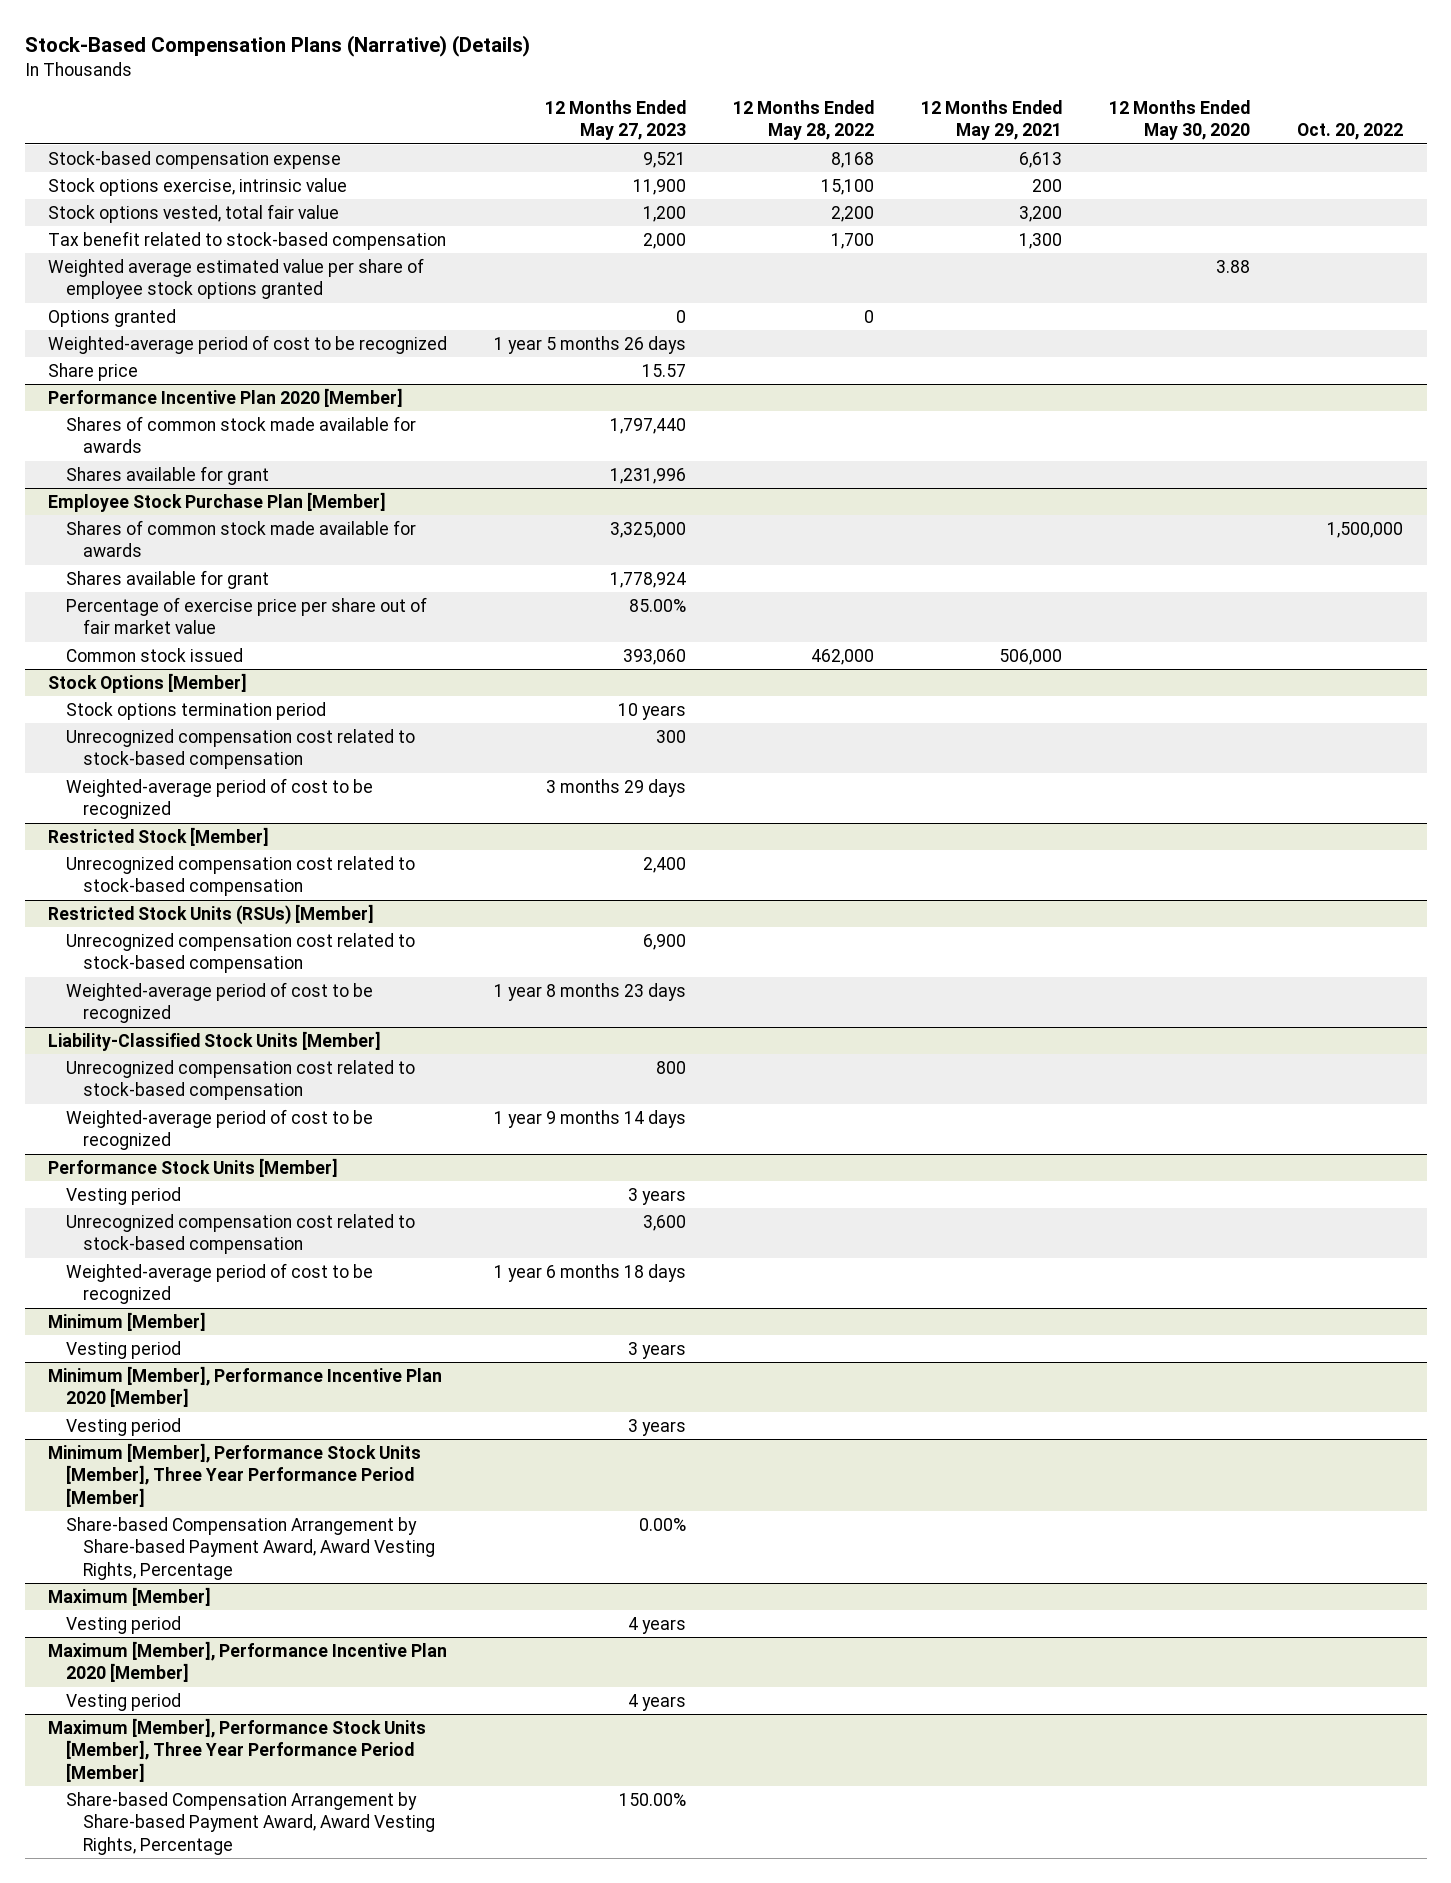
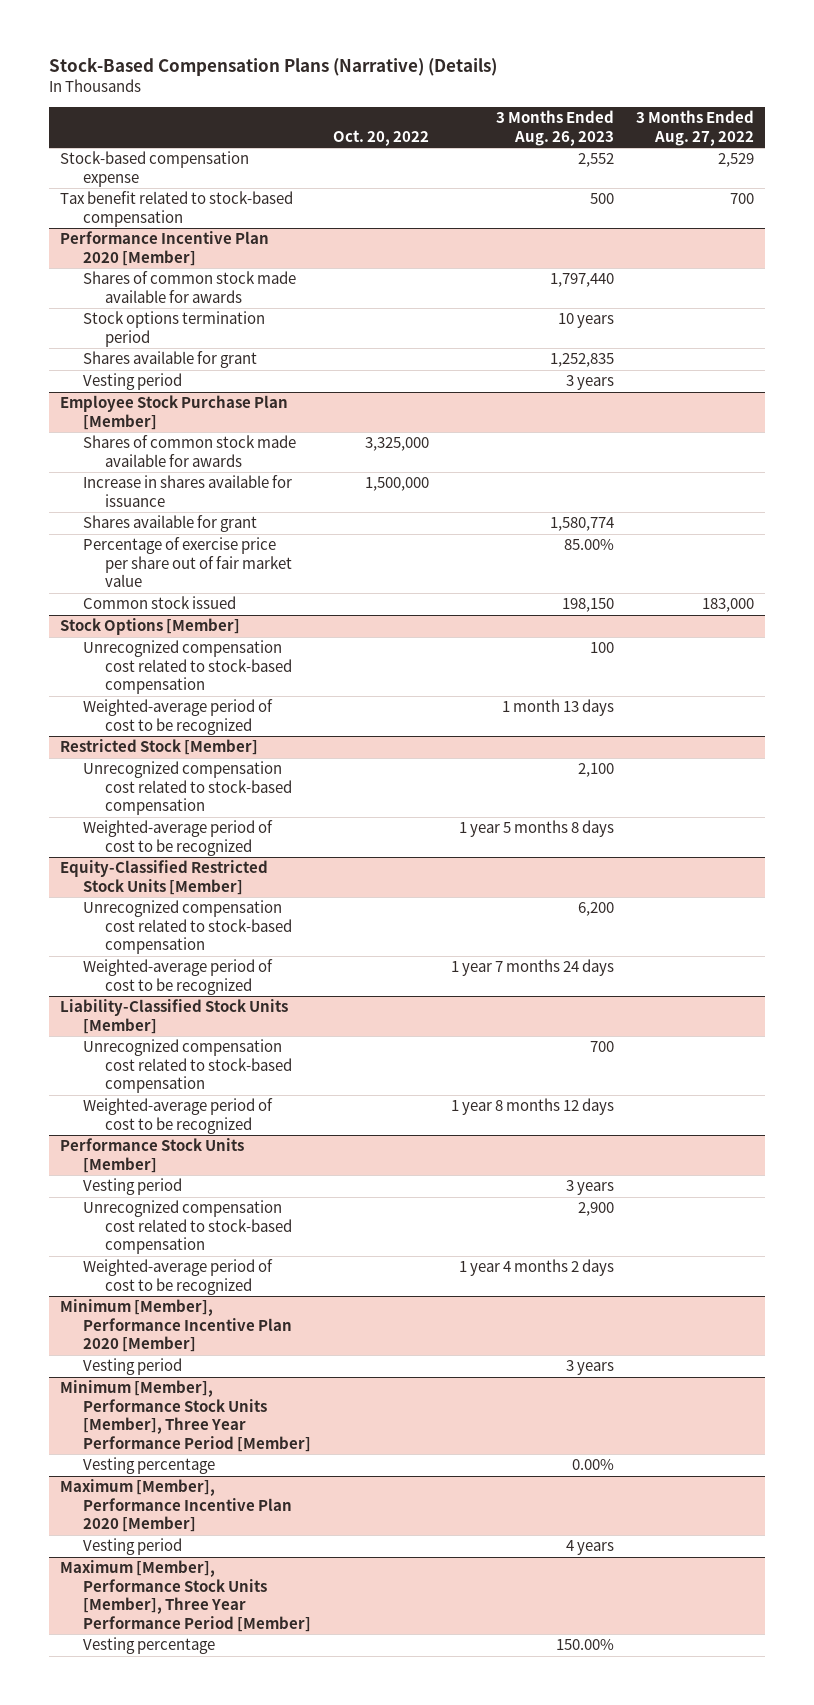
[545,100,687,141] 12 Months Ended May 27, 2023 -> none
[733,100,875,141] 12 Months Ended May 28, 2022 -> none
[921,100,1063,141] 12 Months Ended May 29, 2021 -> none
[1109,100,1251,141] 12 Months Ended May 30, 2020 -> none
none -> [495,110,614,146] 3 Months Ended Aug. 26, 2023
none -> [635,110,754,146] 3 Months Ended Aug. 27, 2022
[48,177,348,196] Stock options exercise, intrinsic value -> none
[48,203,340,223] Stock options vested, total fair value -> none
[48,257,425,300] Weighted average estimated value per share of employee stock options granted -> none
[48,308,177,327] Options granted -> none
[48,334,448,354] Weighted-average period of cost to be recognized -> none
[48,362,139,381] Share price -> none
none -> [82,311,265,347] Stock options termination period
none -> [82,373,182,391] Vesting period
[1327,521,1404,538] 1,500,000 -> [364,437,429,452] 3,325,000
none -> [82,475,292,507] Increase in shares available for issuance
[65,701,326,720] Stock options termination period -> none
[48,903,375,925] Restricted Stock Units (RSUs) [Member] -> none
[65,932,415,974] Unrecognized compensation cost related to stock-based compensation -> none
[65,981,373,1024] Weighted-average period of cost to be recognized -> none
none -> [82,820,273,856] Weighted-average period of cost to be recognized
none -> [60,860,269,895] Equity-Classified Restricted Stock Units [Member]
none -> [82,900,293,955] Unrecognized compensation cost related to stock-based compensation
none -> [82,959,273,995] Weighted-average period of cost to be recognized
[48,1311,207,1331] Minimum [Member] -> none
[65,1340,181,1359] Vesting period -> none
[48,1586,212,1606] Maximum [Member] -> none
[65,1615,181,1634] Vesting period -> none
[65,1516,435,1580] Share-based Compensation Arrangement by Share-based Payment Award, Award Vesting Rights, Percentage -> [82,1457,215,1475] Vesting percentage
[65,1791,435,1855] Share-based Compensation Arrangement by Share-based Payment Award, Award Vesting Rights, Percentage -> [82,1637,215,1655] Vesting percentage

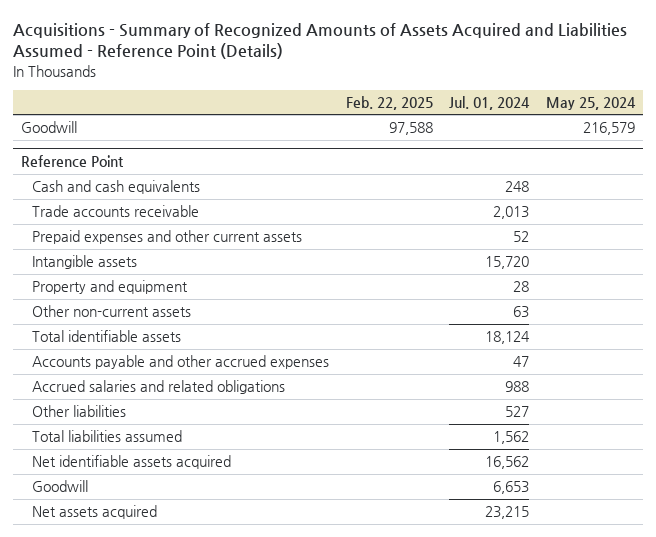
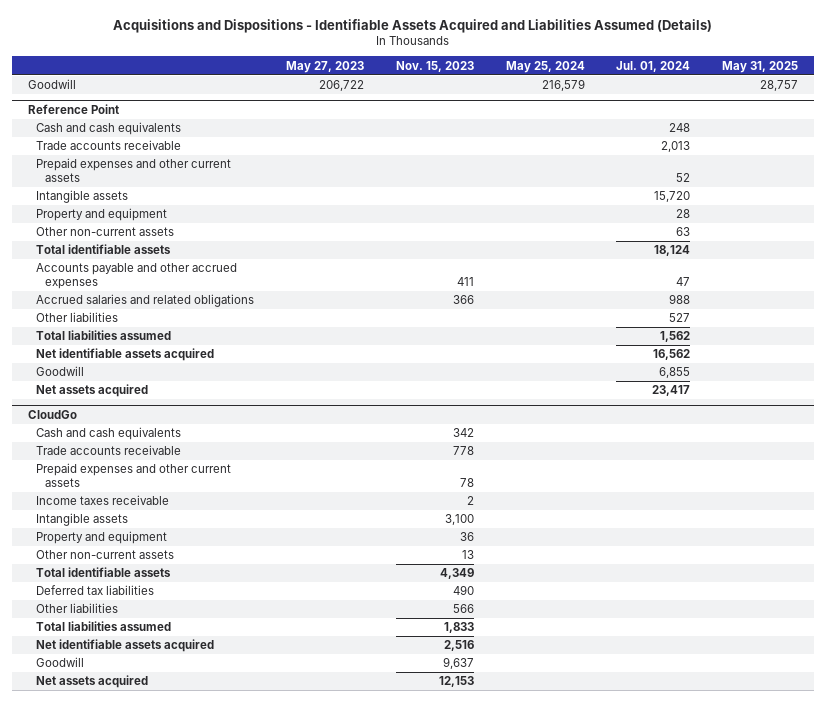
[12,22,627,60] Acquisitions - Summary of Recognized Amounts of Assets Acquired and Liabilities Assumed - Reference Point (Details) -> [113,18,713,33] Acquisitions and Dispositions - Identifiable Assets Acquired and Liabilities Assumed (Details)
[345,95,433,110] Feb. 22, 2025 -> none
none -> [286,60,365,73] May 27, 2023
none -> [395,60,474,72] Nov. 15, 2023
none -> [722,60,799,73] May 31, 2025
[493,481,530,495] 6,653 -> [659,367,691,379] 6,855
[485,506,530,520] 23,215 -> [652,385,691,397] 23,417
none -> [27,410,77,420] CloudGo
none -> [36,427,182,441] Cash and cash equivalents
none -> [36,445,182,456] Trade accounts receivable
none -> [36,463,232,488] Prepaid expenses and other current assets
none -> [36,495,170,506] Income taxes receivable
none -> [36,513,129,527] Intangible assets
none -> [36,531,168,545] Property and equipment
none -> [36,550,175,560] Other non-current assets
none -> [36,567,172,578] Total identifiable assets
none -> [36,585,155,596] Deferred tax liabilities
none -> [36,603,119,614] Other liabilities
none -> [36,621,172,632] Total liabilities assumed
none -> [36,639,215,653] Net identifiable assets acquired
none -> [36,657,85,668] Goodwill
none -> [36,675,149,689] Net assets acquired

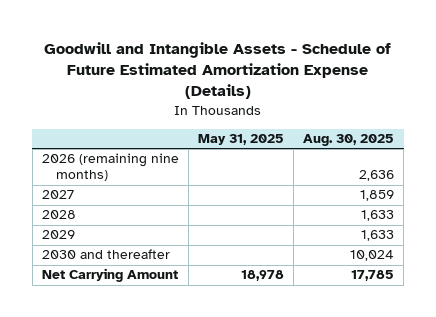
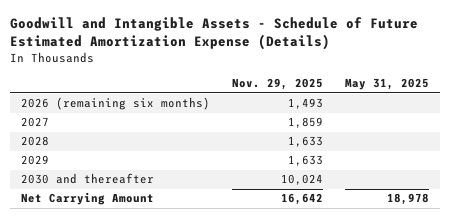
[303,134,395,147] Aug. 30, 2025 -> none
none -> [232,78,324,91] Nov. 29, 2025
[41,153,179,182] 2026 (remaining nine months) -> [21,97,211,111] 2026 (remaining six months)

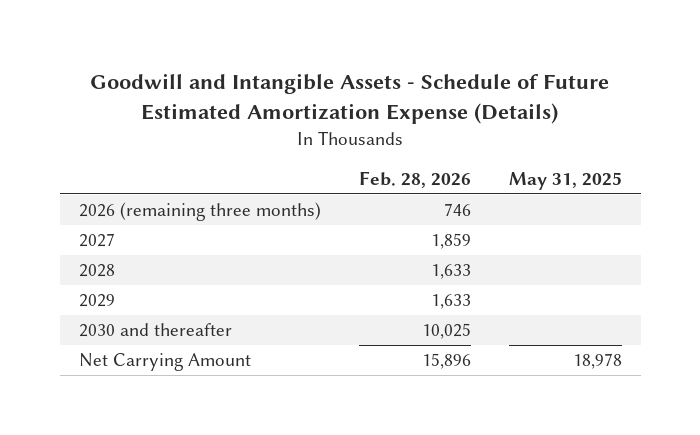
[232,78,324,91] Nov. 29, 2025 -> none
none -> [358,171,471,189] Feb. 28, 2026
[21,97,211,111] 2026 (remaining six months) -> [78,202,321,222] 2026 (remaining three months)

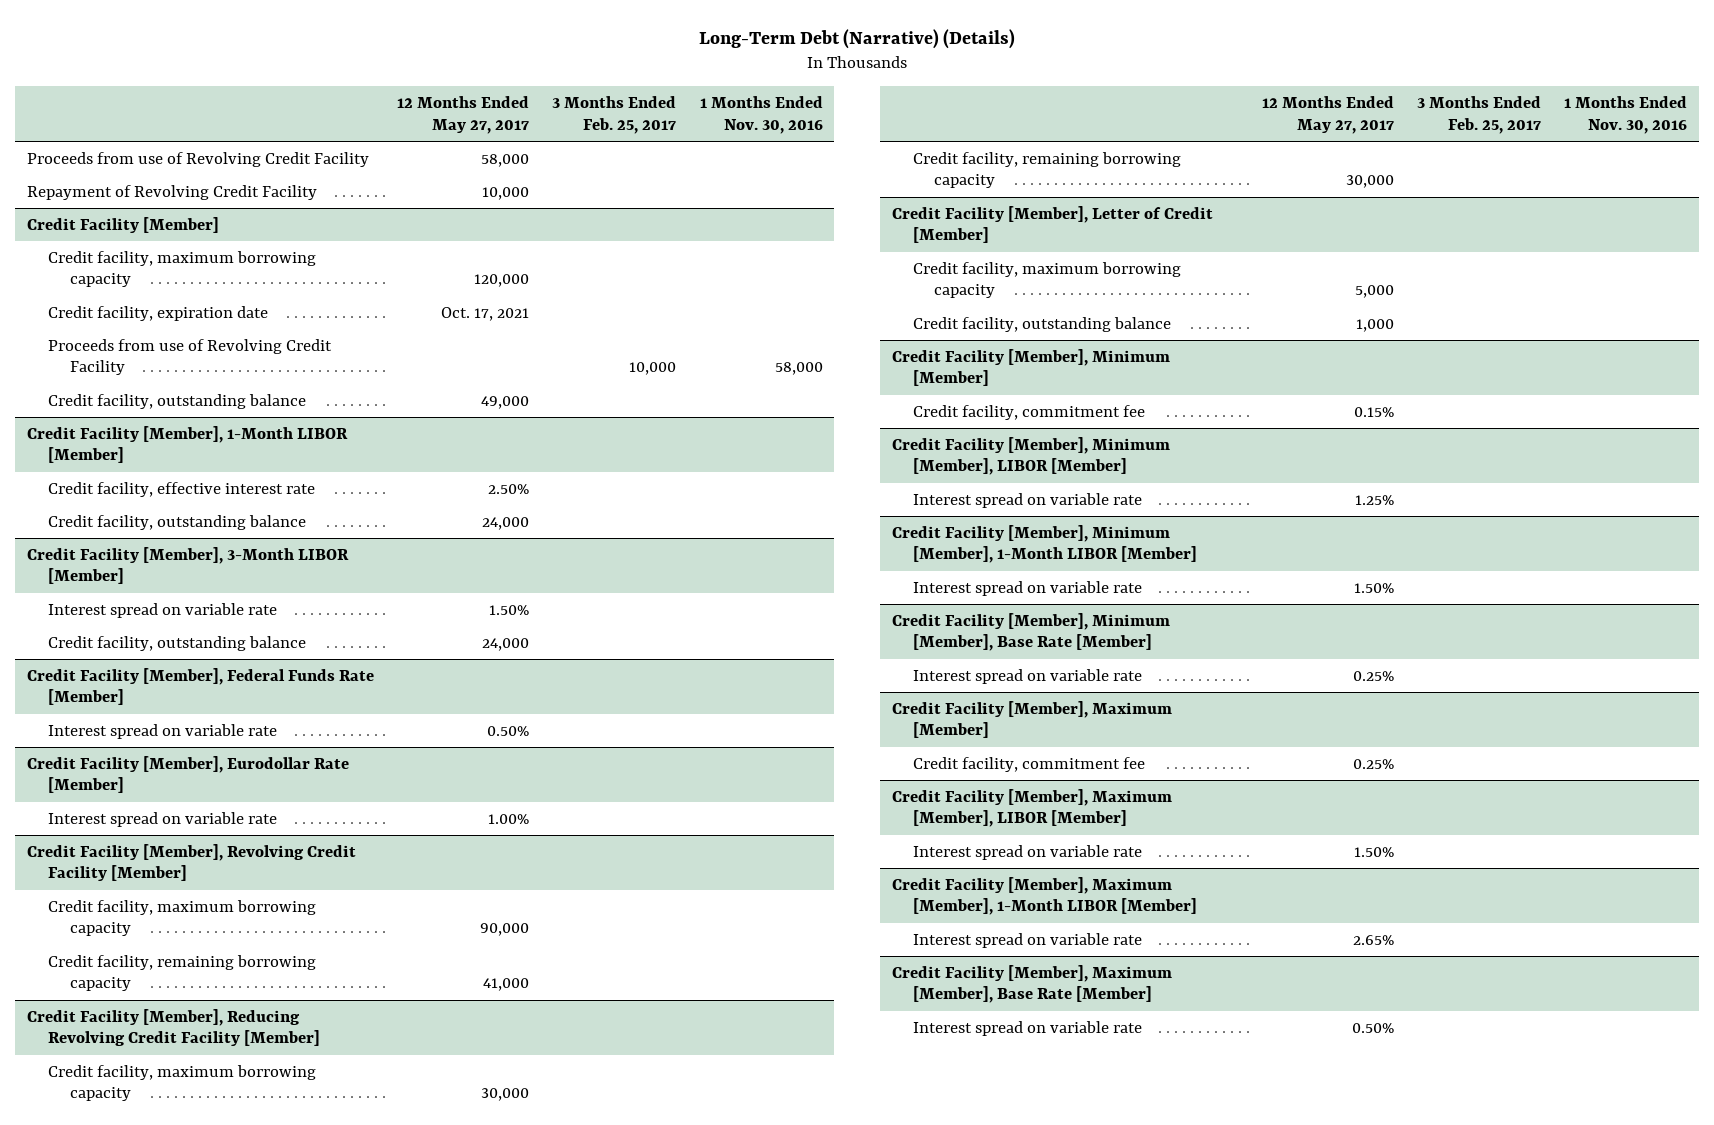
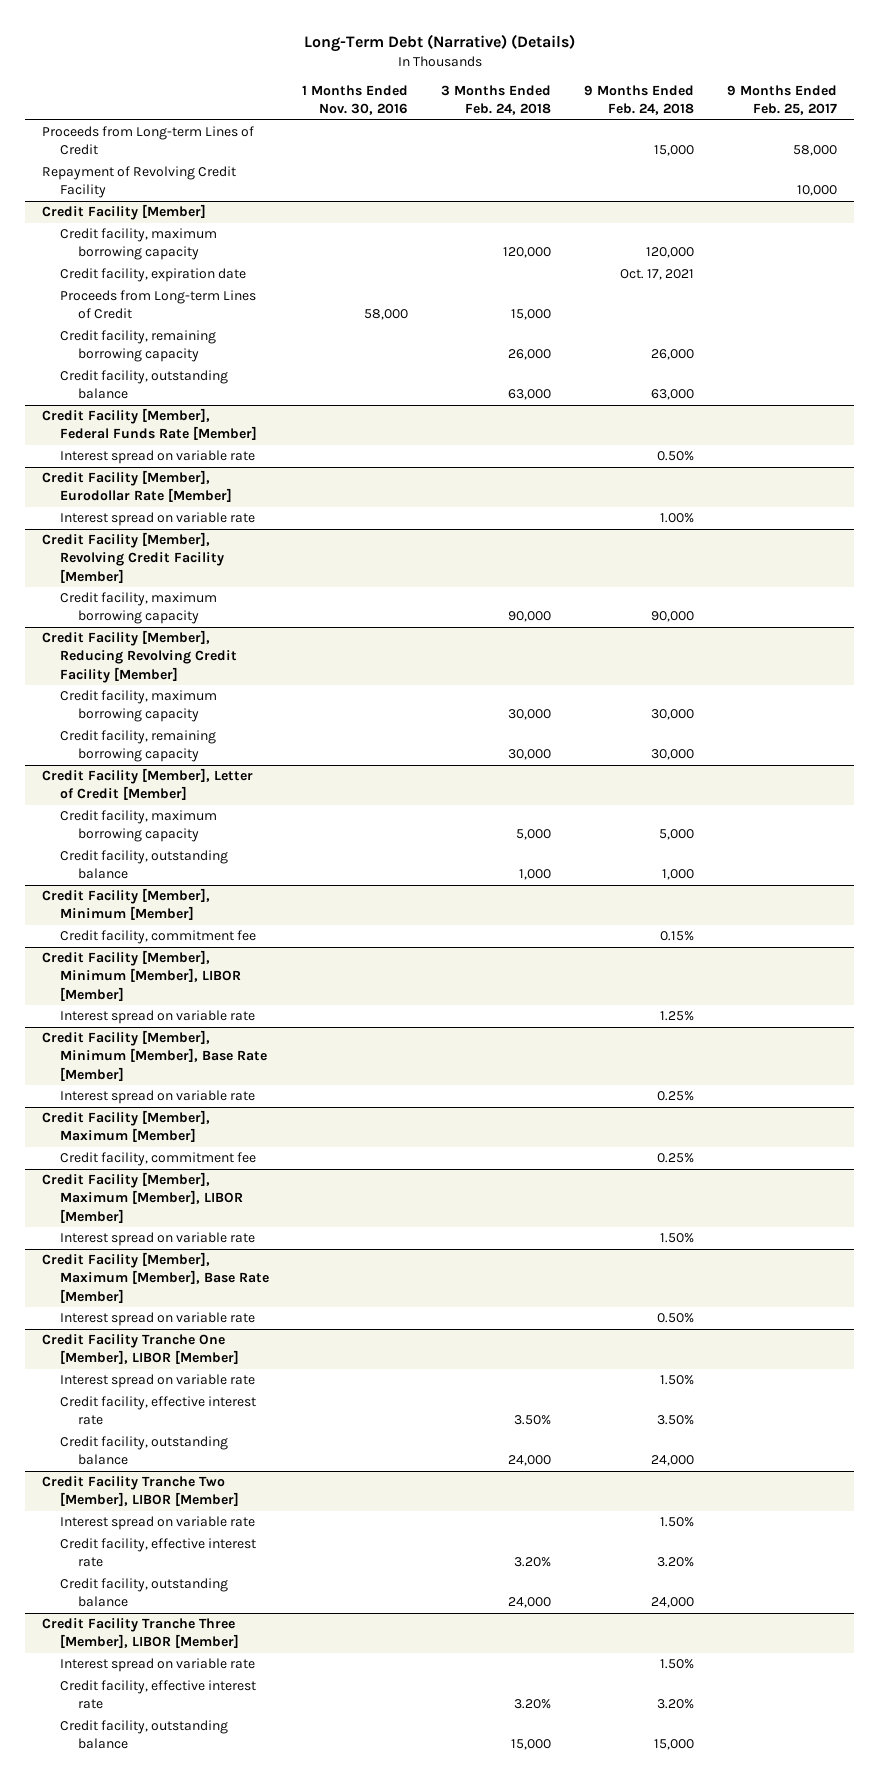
[397,96,530,134] 12 Months Ended May 27, 2017 -> none
[552,96,677,134] 3 Months Ended Feb. 25, 2017 -> none
none -> [441,85,552,116] 3 Months Ended Feb. 24, 2018
none -> [584,85,695,116] 9 Months Ended Feb. 24, 2018
none -> [727,85,838,116] 9 Months Ended Feb. 25, 2017
[26,151,369,167] Proceeds from use of Revolving Credit Facility -> [41,126,254,156] Proceeds from Long-term Lines of Credit
[48,338,333,376] Proceeds from use of Revolving Credit Facility -> [59,290,256,320] Proceeds from Long-term Lines of Credit
none -> [59,330,216,363] Credit facility, remaining borrowing capacity
[26,425,348,464] Credit Facility [Member], 1-Month LIBOR [Member] -> none
[48,481,316,497] Credit facility, effective interest rate -> none
[48,514,307,530] Credit facility, outstanding balance -> none
[26,546,349,585] Credit Facility [Member], 3-Month LIBOR [Member] -> none
[48,602,278,618] Interest spread on variable rate -> none
[48,635,307,651] Credit facility, outstanding balance -> none
[48,954,317,992] Credit facility, remaining borrowing capacity -> none
[891,524,1197,564] Credit Facility [Member], Minimum [Member], 1-Month LIBOR [Member] -> none
[912,580,1142,596] Interest spread on variable rate -> none
[891,876,1197,916] Credit Facility [Member], Maximum [Member], 1-Month LIBOR [Member] -> none
[912,932,1142,948] Interest spread on variable rate -> none
none -> [41,1334,239,1365] Credit Facility Tranche One [Member], LIBOR [Member]
none -> [59,1374,255,1389] Interest spread on variable rate
none -> [59,1396,256,1426] Credit facility, effective interest rate
none -> [59,1436,228,1466] Credit facility, outstanding balance
none -> [41,1476,239,1507] Credit Facility Tranche Two [Member], LIBOR [Member]
none -> [59,1516,255,1531] Interest spread on variable rate
none -> [59,1538,256,1568] Credit facility, effective interest rate
none -> [59,1578,228,1608] Credit facility, outstanding balance
none -> [41,1618,239,1649] Credit Facility Tranche Three [Member], LIBOR [Member]
none -> [59,1658,255,1673] Interest spread on variable rate
none -> [59,1680,256,1710] Credit facility, effective interest rate
none -> [59,1720,228,1750] Credit facility, outstanding balance

